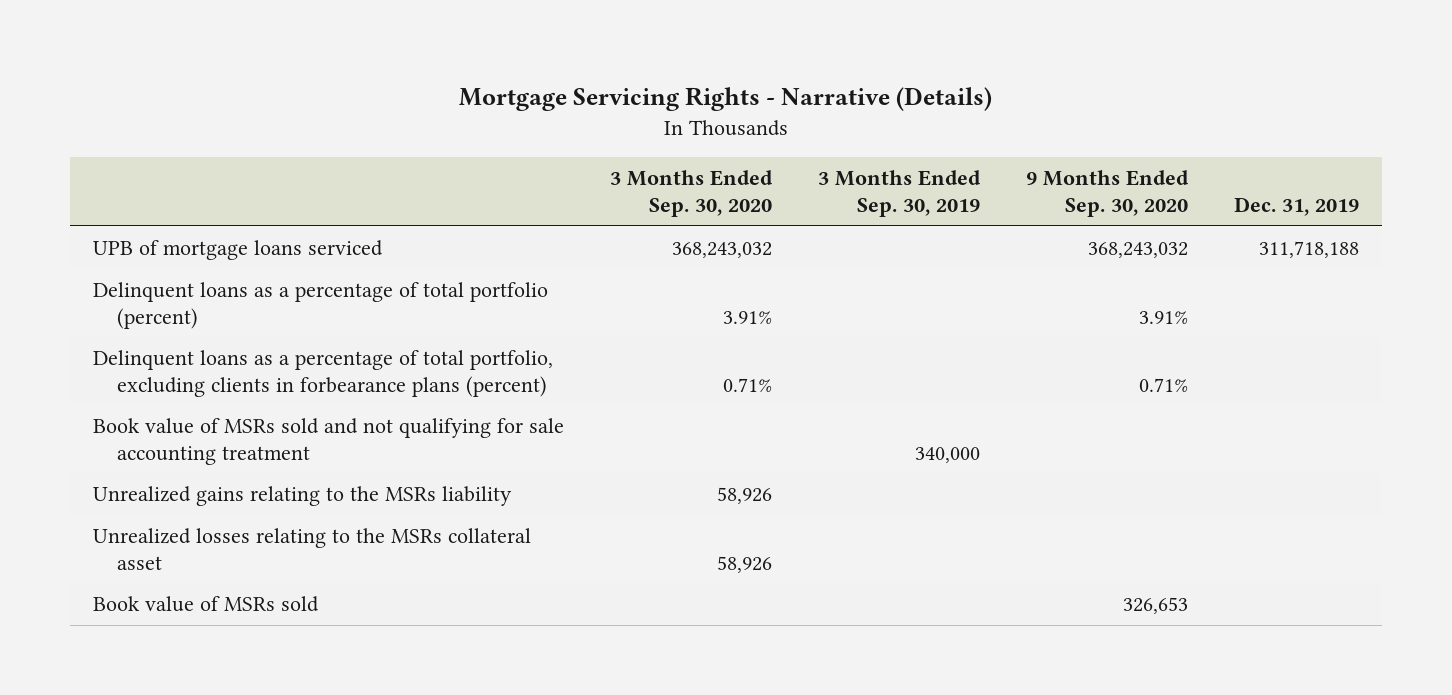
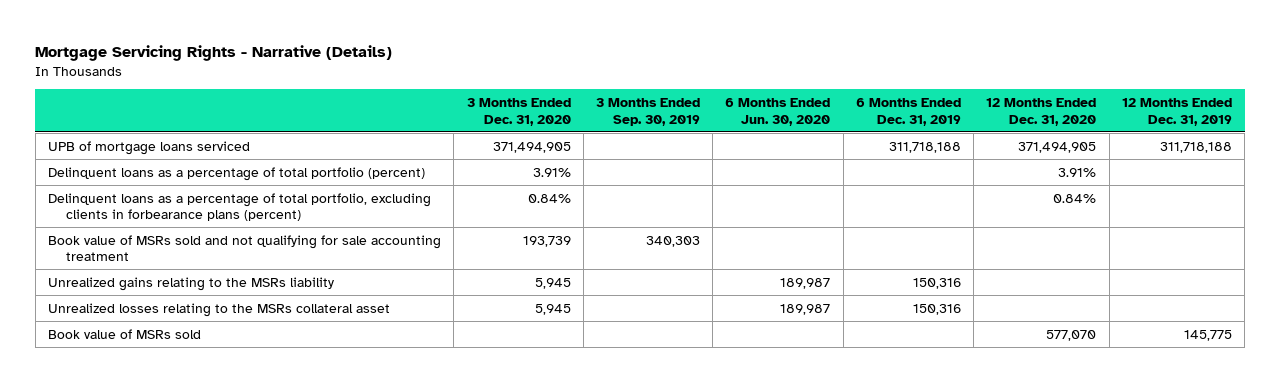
[610,170,774,217] 3 Months Ended Sep. 30, 2020 -> none
[1025,170,1189,217] 9 Months Ended Sep. 30, 2020 -> none
[1233,196,1359,216] Dec. 31, 2019 -> none
none -> [466,98,571,126] 3 Months Ended Dec. 31, 2020
none -> [725,98,831,126] 6 Months Ended Jun. 30, 2020
none -> [855,98,961,126] 6 Months Ended Dec. 31, 2019
none -> [986,98,1097,126] 12 Months Ended Dec. 31, 2020
none -> [1121,98,1232,126] 12 Months Ended Dec. 31, 2019
[915,446,981,463] 340,000 -> [646,235,701,247] 340,303

